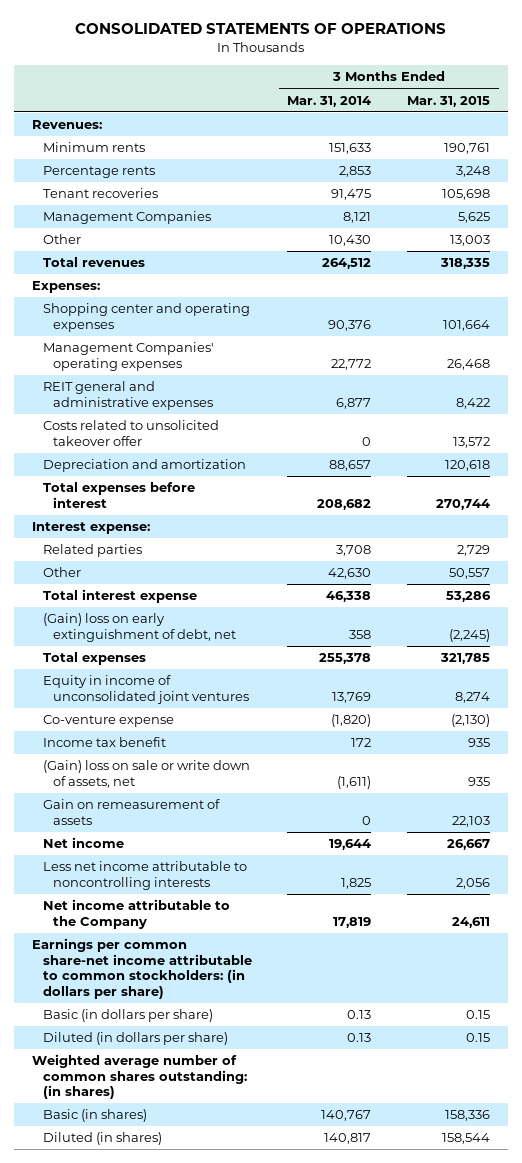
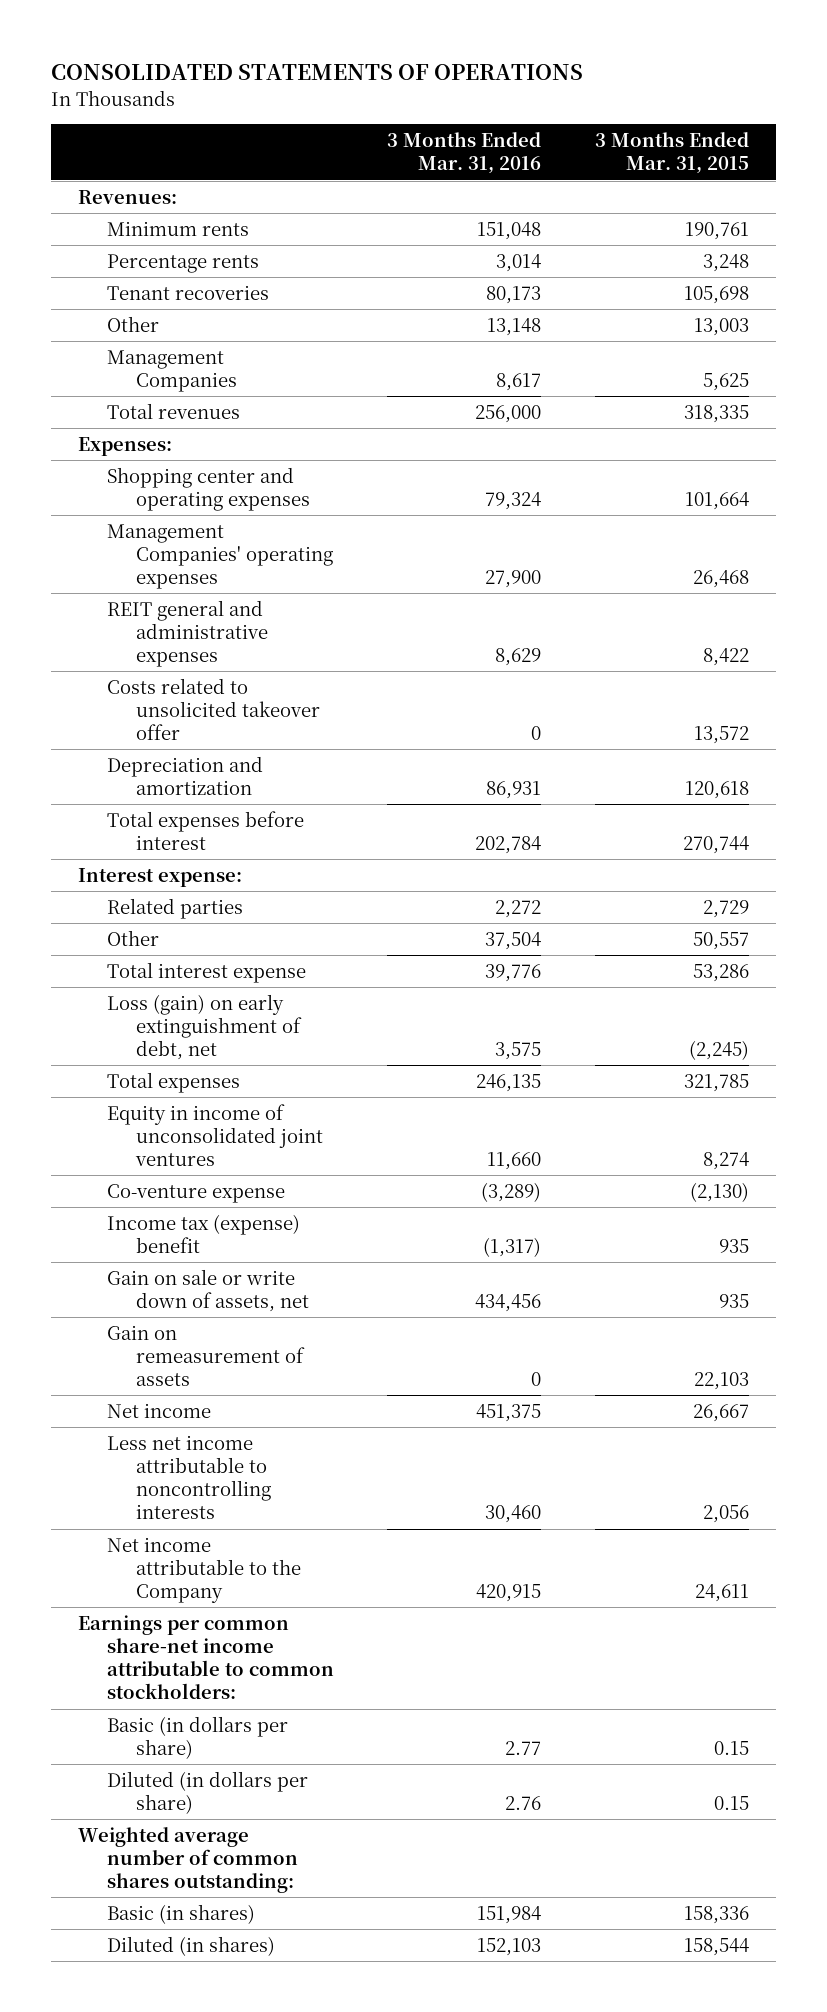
[287,95,372,107] Mar. 31, 2014 -> none
none -> [387,132,542,175] 3 Months Ended Mar. 31, 2016
[42,211,211,225] Management Companies -> [106,350,237,393] Management Companies
[42,613,237,642] (Gain) loss on early extinguishment of debt, net -> [106,994,302,1061] Loss (gain) on early extinguishment of debt, net
[42,737,166,748] Income tax benefit -> [106,1214,300,1254] Income tax (expense) benefit
[42,760,250,788] (Gain) loss on sale or write down of assets, net -> [106,1269,309,1313] Gain on sale or write down of assets, net
[32,938,252,999] Earnings per common share-net income attributable to common stockholders: (in dollars per share) -> [78,1615,334,1700] Earnings per common share-net income attributable to common stockholders:
[32,1054,247,1100] Weighted average number of common shares outstanding: (in shares) -> [78,1827,298,1894] Weighted average number of common shares outstanding:

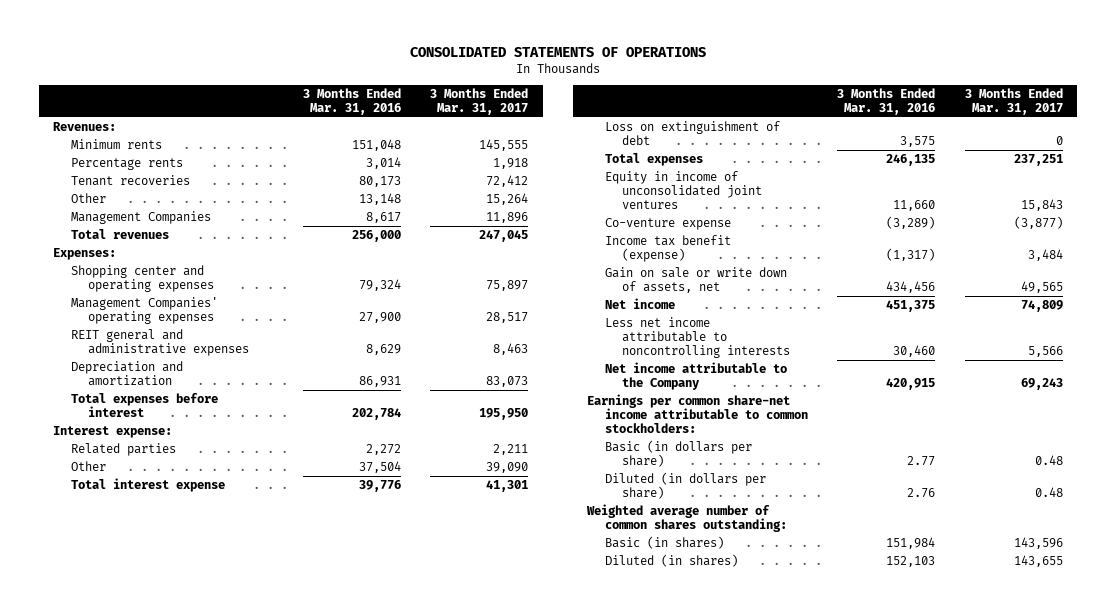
[594,132,749,175] 3 Months Ended Mar. 31, 2015 -> none
none -> [430,88,529,116] 3 Months Ended Mar. 31, 2017
[106,678,320,741] Costs related to unsolicited takeover offer -> none
[106,994,302,1061] Loss (gain) on early extinguishment of debt, net -> [604,120,780,146] Loss on extinguishment of debt
[106,1214,300,1254] Income tax (expense) benefit -> [604,234,731,263] Income tax benefit (expense)
[106,1325,305,1387] Gain on remeasurement of assets -> none

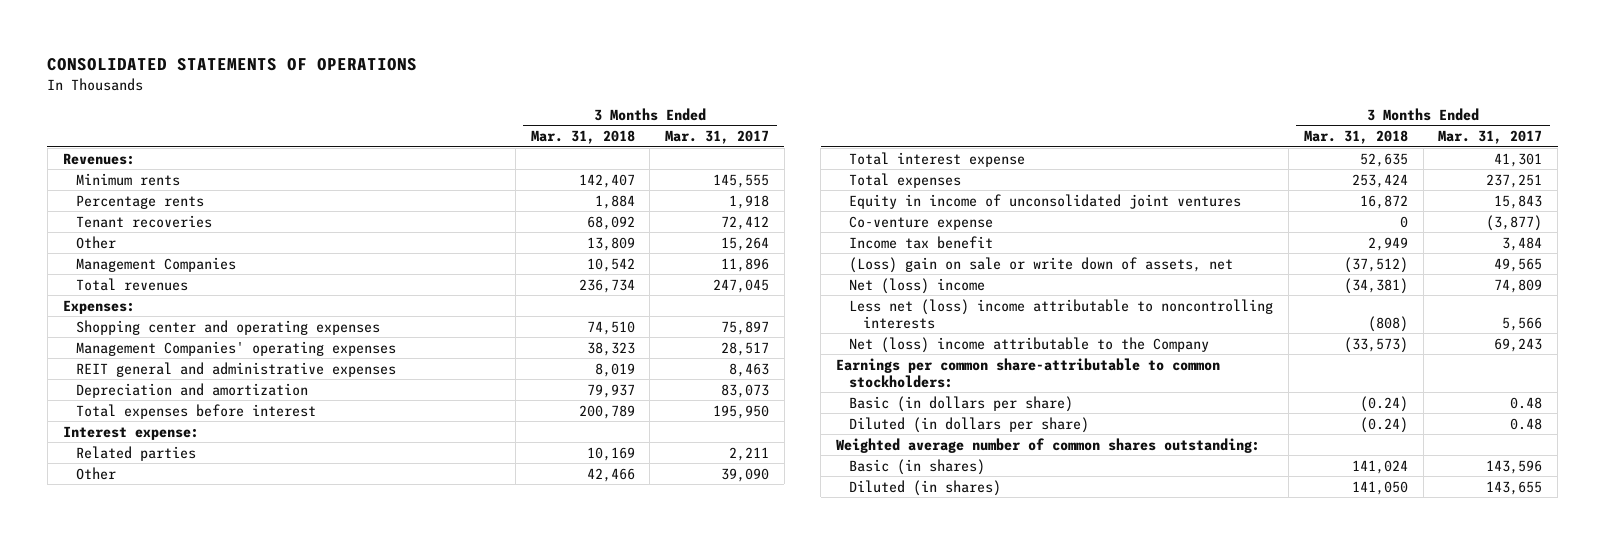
[303,88,402,116] 3 Months Ended Mar. 31, 2016 -> none
none -> [530,130,635,145] Mar. 31, 2018
[604,120,780,146] Loss on extinguishment of debt -> none
[604,234,731,263] Income tax benefit (expense) -> [849,235,994,249] Income tax benefit
[604,266,787,294] Gain on sale or write down of assets, net -> [849,256,1234,273] (Loss) gain on sale or write down of assets, net
[604,297,675,309] Net income -> [849,277,986,294] Net (loss) income
[604,316,791,359] Less net income attributable to noncontrolling interests -> [849,298,1274,329] Less net (loss) income attributable to noncontrolling interests
[604,361,787,391] Net income attributable to the Company -> [849,336,1210,353] Net (loss) income attributable to the Company
[587,393,808,434] Earnings per common share-net income attributable to common stockholders: -> [835,357,1220,388] Earnings per common share-attributable to common stockholders:

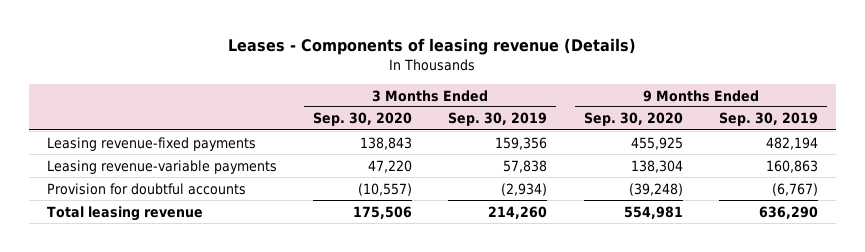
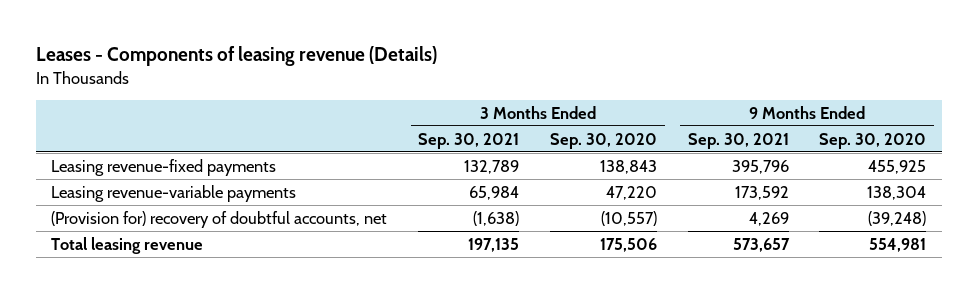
[448,112,548,127] Sep. 30, 2019 -> none
[718,112,818,127] Sep. 30, 2019 -> none
none -> [418,132,520,149] Sep. 30, 2021
none -> [687,132,789,149] Sep. 30, 2021
[47,182,247,195] Provision for doubtful accounts -> [51,210,388,228] (Provision for) recovery of doubtful accounts, net

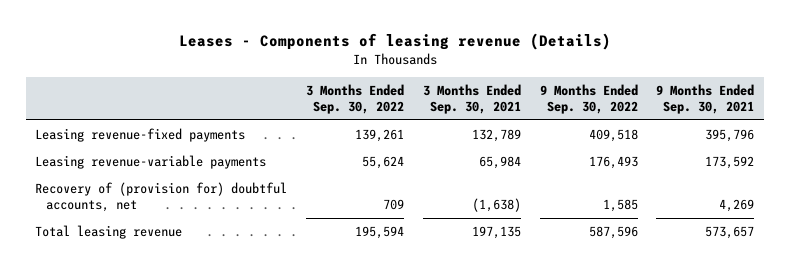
[549,132,657,149] Sep. 30, 2020 -> none
[819,132,927,149] Sep. 30, 2020 -> none
none -> [305,83,404,115] 3 Months Ended Sep. 30, 2022
none -> [539,83,638,115] 9 Months Ended Sep. 30, 2022
[51,210,388,228] (Provision for) recovery of doubtful accounts, net -> [35,181,288,213] Recovery of (provision for) doubtful accounts, net

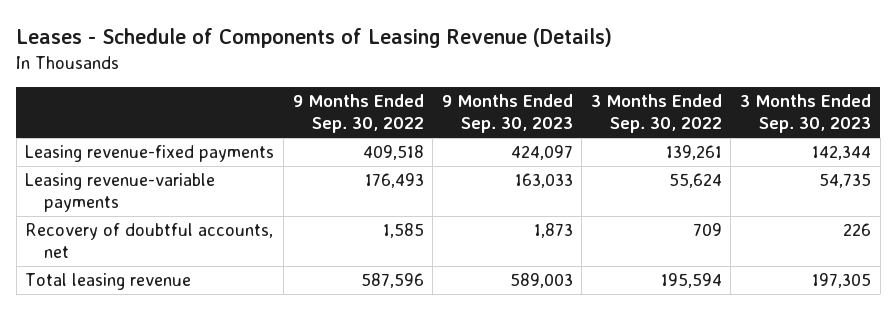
[178,33,611,51] Leases - Components of leasing revenue (Details) -> [16,28,613,49] Leases - Schedule of Components of Leasing Revenue (Details)
[422,83,521,115] 3 Months Ended Sep. 30, 2021 -> none
[656,83,755,115] 9 Months Ended Sep. 30, 2021 -> none
none -> [441,94,573,134] 9 Months Ended Sep. 30, 2023
none -> [740,94,872,134] 3 Months Ended Sep. 30, 2023
[35,181,288,213] Recovery of (provision for) doubtful accounts, net -> [25,223,274,259] Recovery of doubtful accounts, net

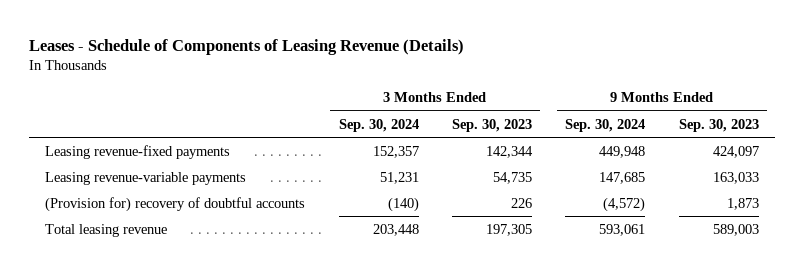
[292,94,424,134] 9 Months Ended Sep. 30, 2022 -> none
[590,94,722,134] 3 Months Ended Sep. 30, 2022 -> none
none -> [338,118,419,132] Sep. 30, 2024
none -> [565,118,646,132] Sep. 30, 2024
[25,223,274,259] Recovery of doubtful accounts, net -> [45,196,306,212] (Provision for) recovery of doubtful accounts

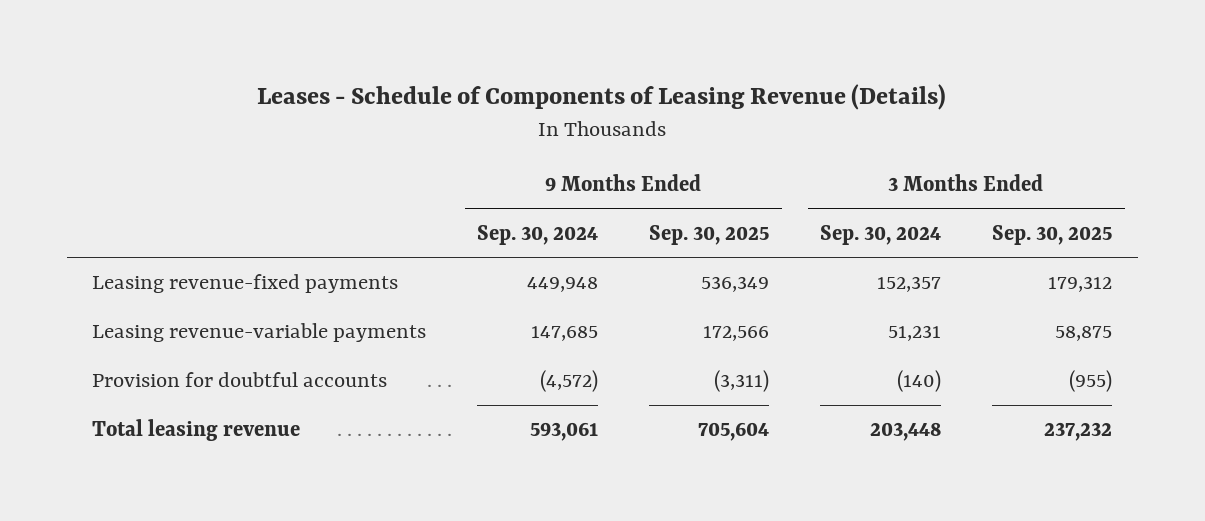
[451,118,532,132] Sep. 30, 2023 -> none
[678,118,759,132] Sep. 30, 2023 -> none
none -> [649,224,770,245] Sep. 30, 2025
none -> [992,224,1113,245] Sep. 30, 2025
[45,196,306,212] (Provision for) recovery of doubtful accounts -> [92,372,388,388] Provision for doubtful accounts

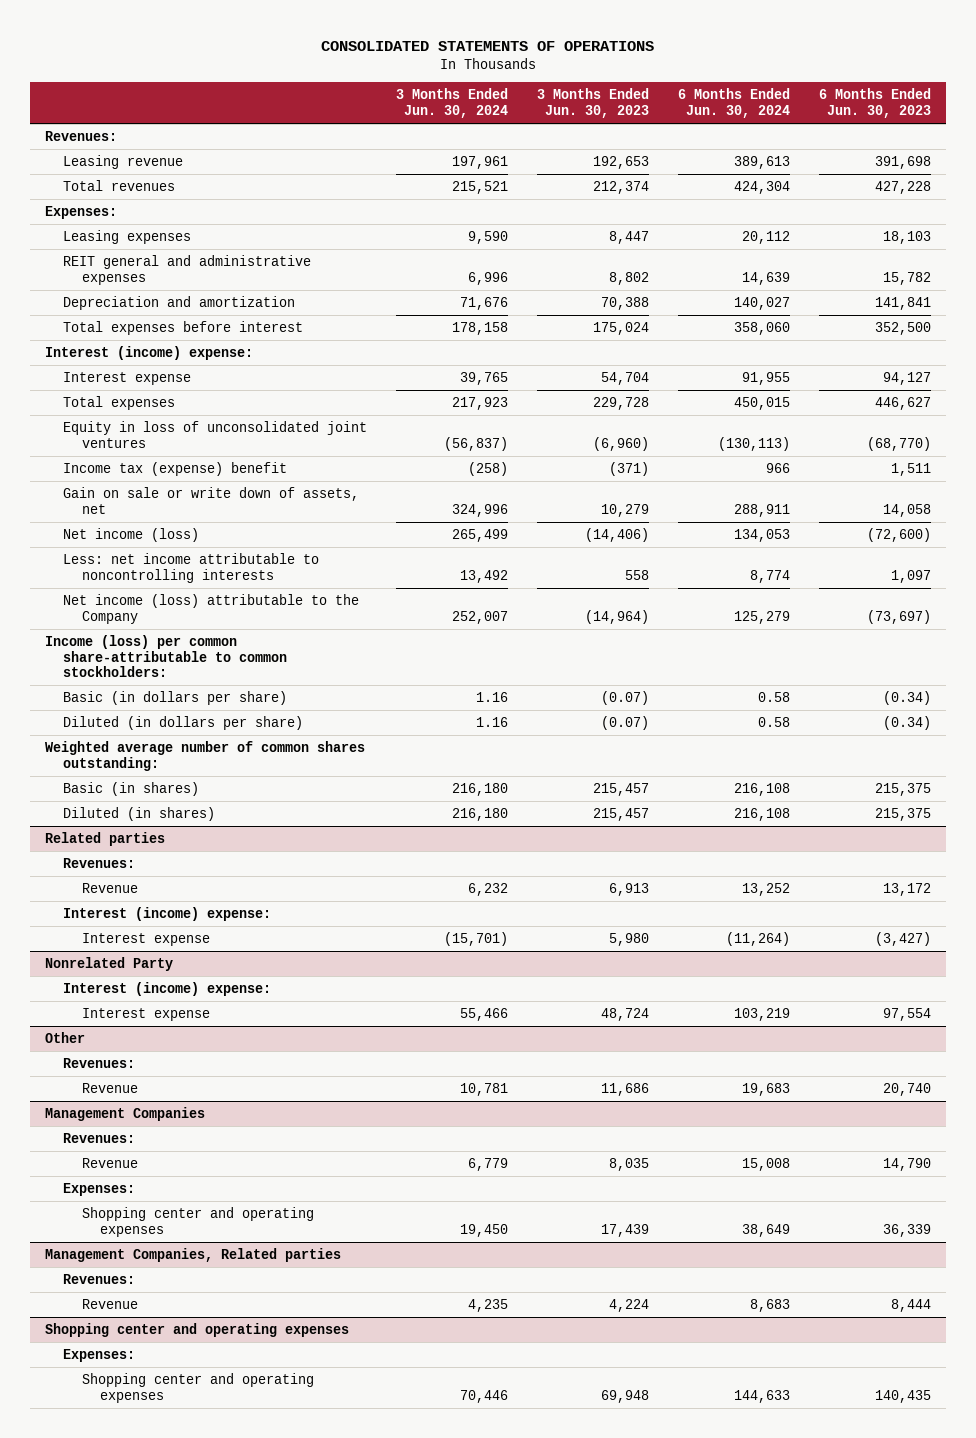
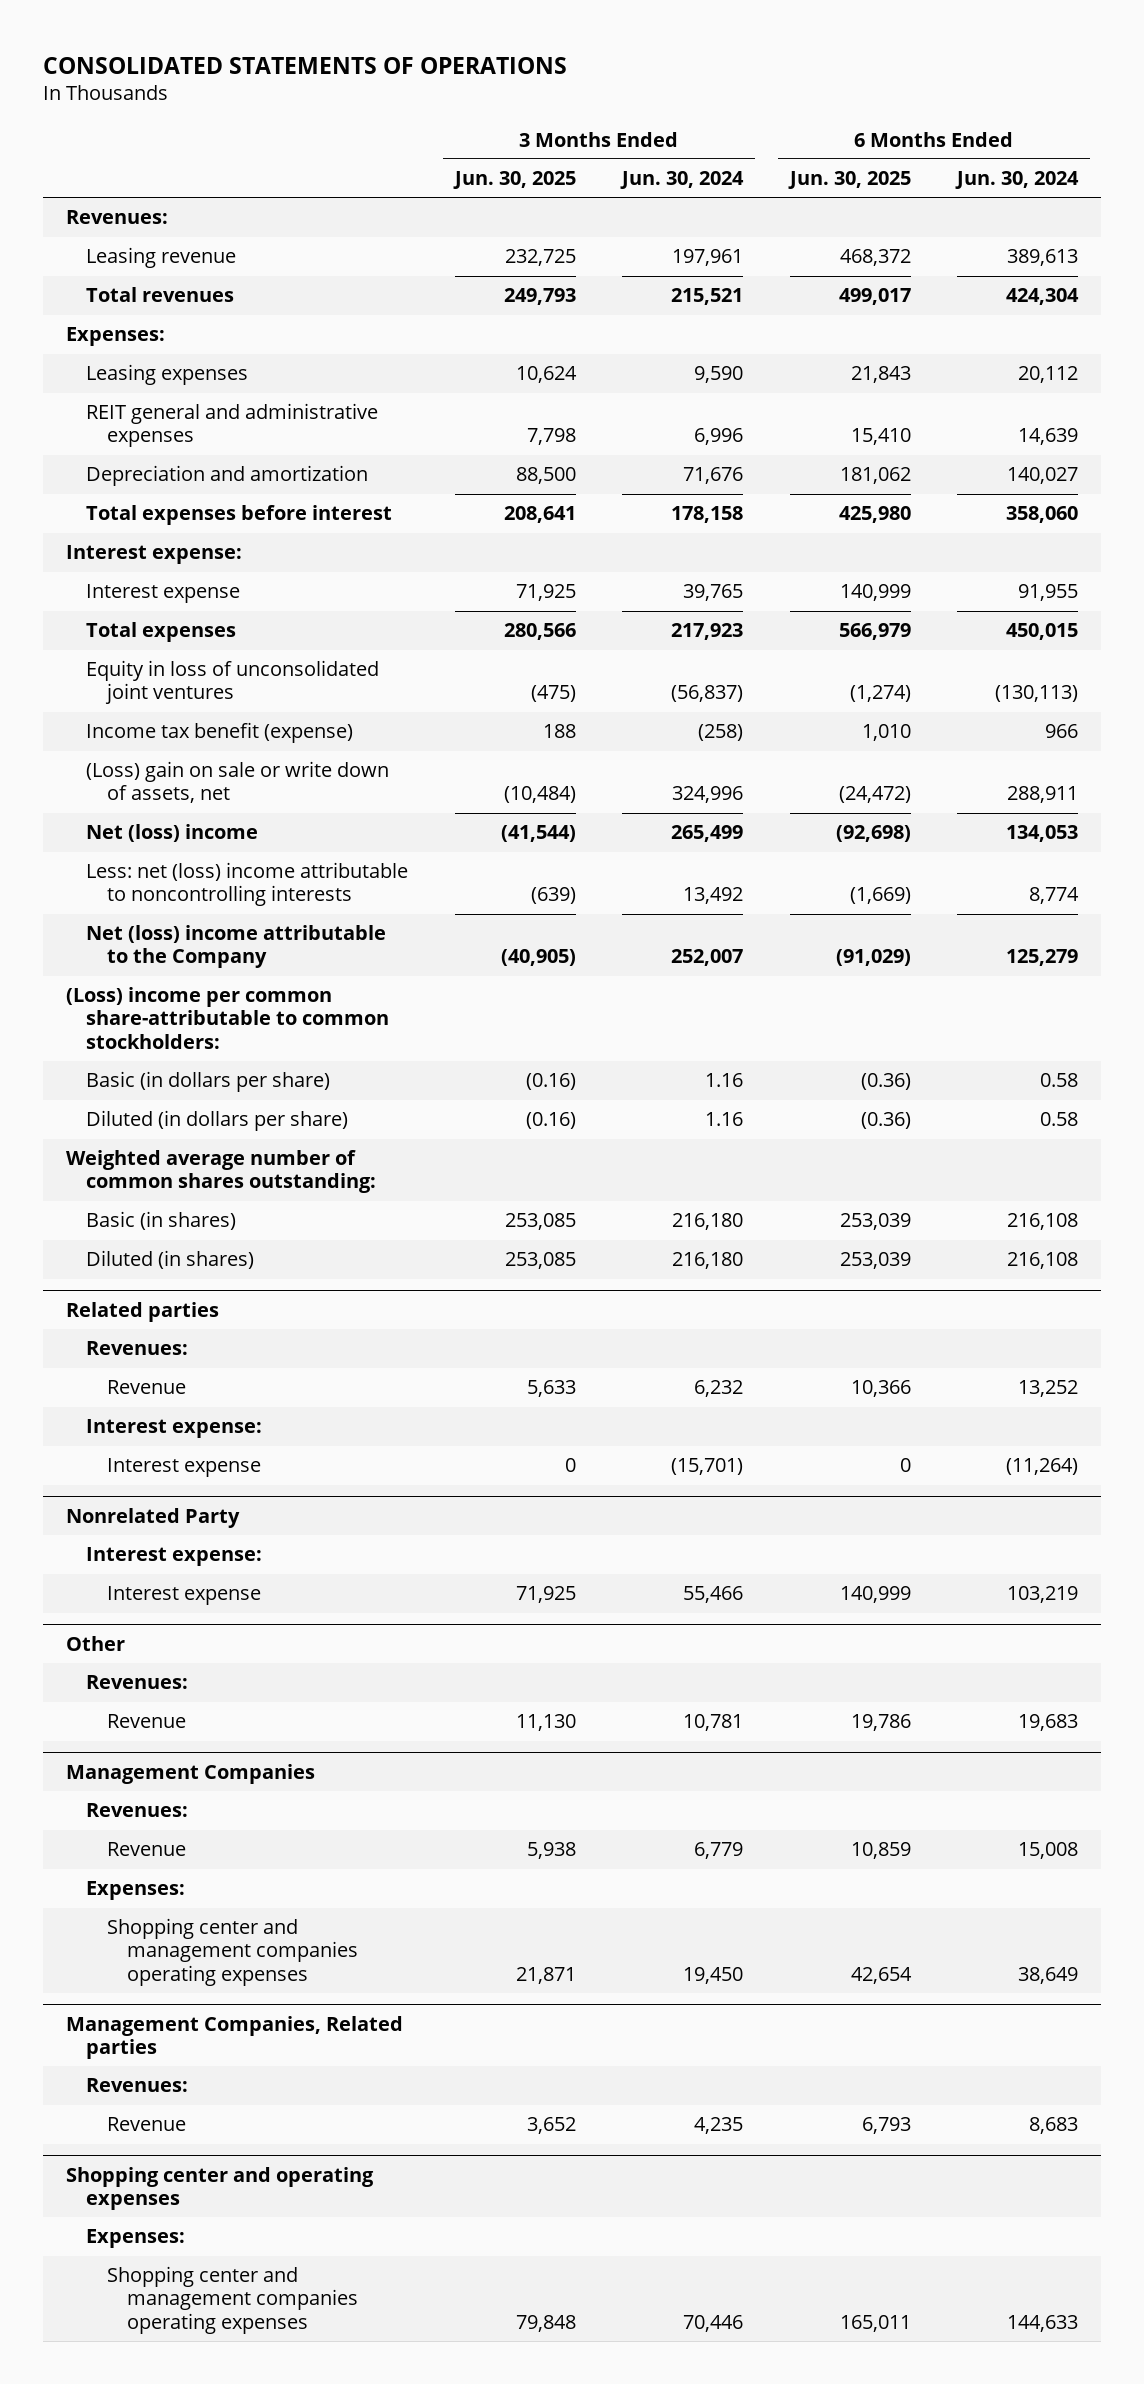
[537,88,650,119] 3 Months Ended Jun. 30, 2023 -> none
[819,88,932,119] 6 Months Ended Jun. 30, 2023 -> none
none -> [452,171,576,190] Jun. 30, 2025
none -> [787,171,911,190] Jun. 30, 2025
[44,345,253,360] Interest (income) expense: -> [65,545,242,565] Interest expense:
[63,461,288,476] Income tax (expense) benefit -> [86,722,354,744] Income tax benefit (expense)
[63,486,360,514] Gain on sale or write down of assets, net -> [86,761,390,804] (Loss) gain on sale or write down of assets, net
[63,527,200,542] Net income (loss) -> [86,824,259,843] Net (loss) income
[63,552,320,583] Less: net income attributable to noncontrolling interests -> [86,862,409,907] Less: net (loss) income attributable to noncontrolling interests
[63,593,360,624] Net income (loss) attributable to the Company -> [86,925,387,969] Net (loss) income attributable to the Company
[44,634,288,678] Income (loss) per common share-attributable to common stockholders: -> [65,987,390,1049] (Loss) income per common share-attributable to common stockholders:
[63,906,272,921] Interest (income) expense: -> [86,1419,263,1439] Interest expense:
[63,981,272,996] Interest (income) expense: -> [86,1547,263,1567] Interest expense:
[81,1206,314,1237] Shopping center and operating expenses -> [106,1918,359,1986] Shopping center and management companies operating expenses
[81,1372,314,1403] Shopping center and operating expenses -> [106,2266,359,2334] Shopping center and management companies operating expenses

